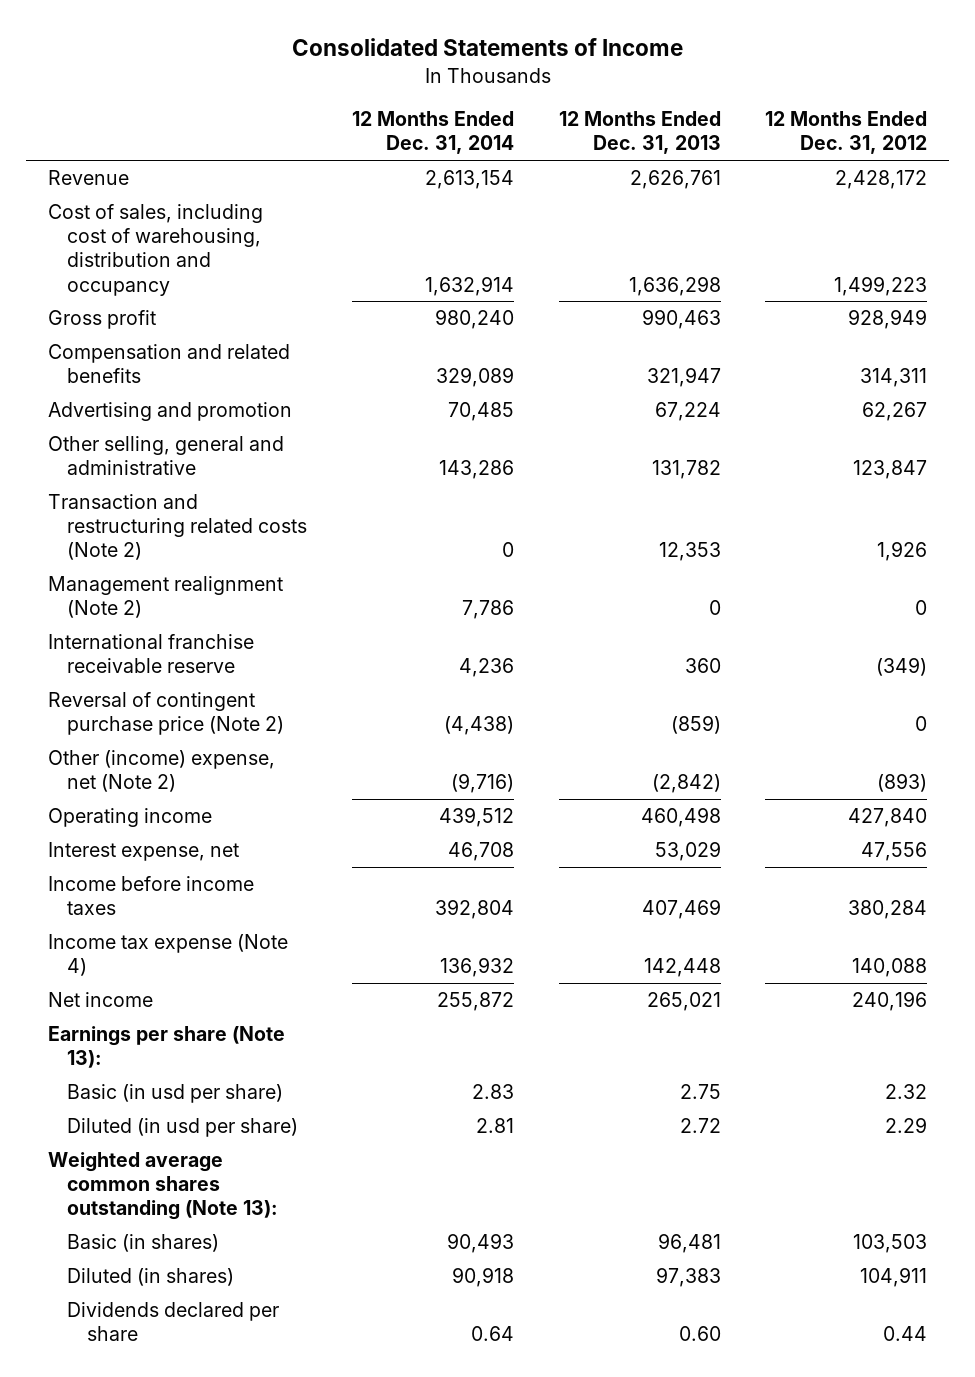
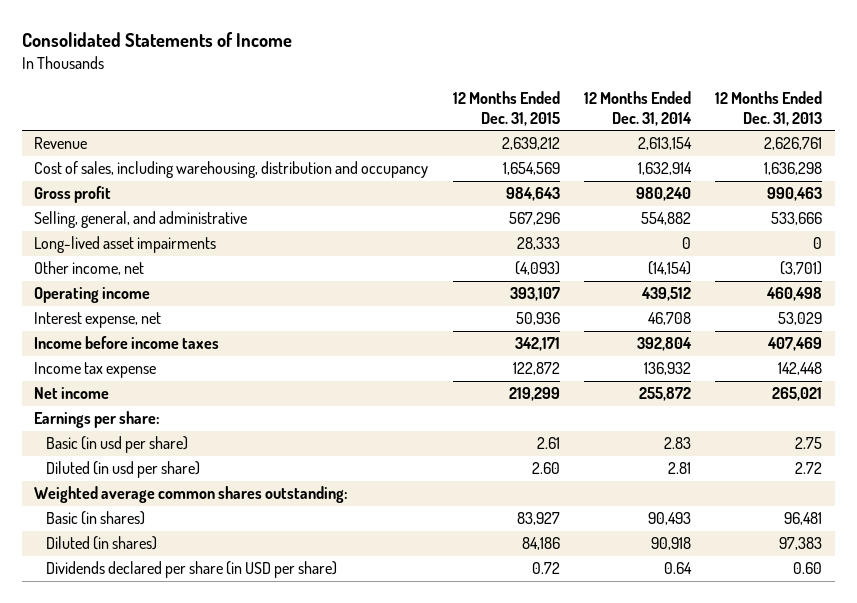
[765,111,928,155] 12 Months Ended Dec. 31, 2012 -> none
none -> [452,90,560,126] 12 Months Ended Dec. 31, 2015
[47,203,263,296] Cost of sales, including cost of warehousing, distribution and occupancy -> [34,161,429,179] Cost of sales, including warehousing, distribution and occupancy
[47,343,290,384] Compensation and related benefits -> none
[47,401,292,421] Advertising and promotion -> none
[47,493,308,561] Transaction and restructuring related costs (Note 2) -> none
[47,575,283,619] Management realignment (Note 2) -> none
[47,633,254,674] International franchise receivable reserve -> none
[47,691,285,736] Reversal of contingent purchase price (Note 2) -> none
[47,435,284,476] Other selling, general and administrative -> [34,211,248,229] Selling, general, and administrative
[439,460,515,480] 143,286 -> [640,212,691,226] 554,882
[651,460,721,480] 131,782 -> [771,212,823,226] 533,666
none -> [34,236,217,254] Long-lived asset impairments
[47,749,275,793] Other (income) expense, net (Note 2) -> [34,261,145,276] Other income, net
[451,773,515,794] (9,716) -> [647,261,691,276] (14,154)
[651,774,721,794] (2,842) -> [780,261,823,276] (3,701)
[47,933,288,977] Income tax expense (Note 4) -> [34,362,157,379] Income tax expense
[47,1025,285,1069] Earnings per share (Note 13): -> [34,411,161,429] Earnings per share:
[47,1151,279,1221] Weighted average common shares outstanding (Note 13): -> [34,486,349,504] Weighted average common shares outstanding:
[67,1301,280,1342] Dividends declared per share -> [46,561,338,579] Dividends declared per share (in USD per share)

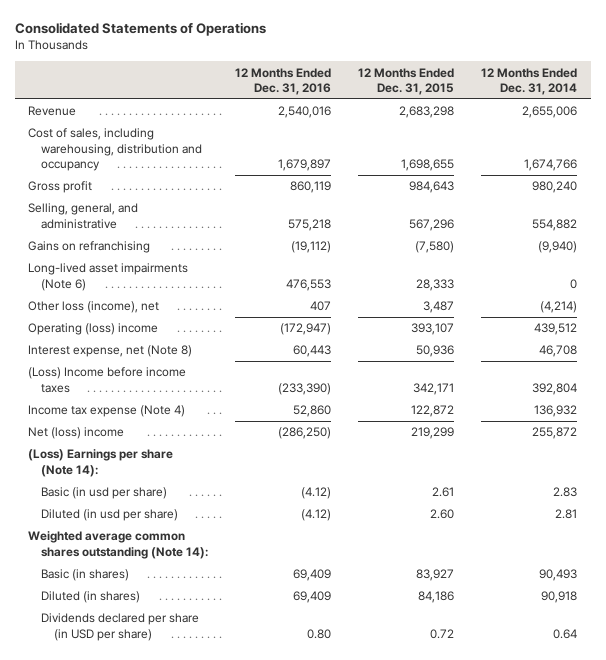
[21,32,292,48] Consolidated Statements of Income -> [14,22,266,37] Consolidated Statements of Operations
[715,90,823,126] 12 Months Ended Dec. 31, 2013 -> none
none -> [235,67,332,95] 12 Months Ended Dec. 31, 2016
[501,137,560,151] 2,639,212 -> [399,106,455,119] 2,683,298
[637,137,692,151] 2,613,154 -> [522,106,578,119] 2,655,006
[502,162,560,176] 1,654,569 -> [401,159,455,172] 1,698,655
[637,162,692,176] 1,632,914 -> [524,159,578,172] 1,674,766
none -> [28,241,151,254] Gains on refranchising
[34,236,217,254] Long-lived asset impairments -> [28,263,189,291] Long-lived asset impairments (Note 6)
[34,261,145,276] Other income, net -> [28,301,160,314] Other loss (income), net
[514,261,560,276] (4,093) -> [423,301,455,314] 3,487
[647,261,691,276] (14,154) -> [540,301,578,314] (4,214)
[34,287,151,304] Operating income -> [28,323,159,336] Operating (loss) income
[34,312,162,329] Interest expense, net -> [28,345,193,358] Interest expense, net (Note 8)
[34,336,220,350] Income before income taxes -> [28,367,187,393] (Loss) Income before income taxes
[34,362,157,379] Income tax expense -> [28,405,186,418] Income tax expense (Note 4)
[34,387,110,400] Net income -> [28,427,125,440] Net (loss) income
[34,411,161,429] Earnings per share: -> [28,449,174,477] (Loss) Earnings per share (Note 14):
[34,486,349,504] Weighted average common shares outstanding: -> [28,531,209,559] Weighted average common shares outstanding (Note 14):

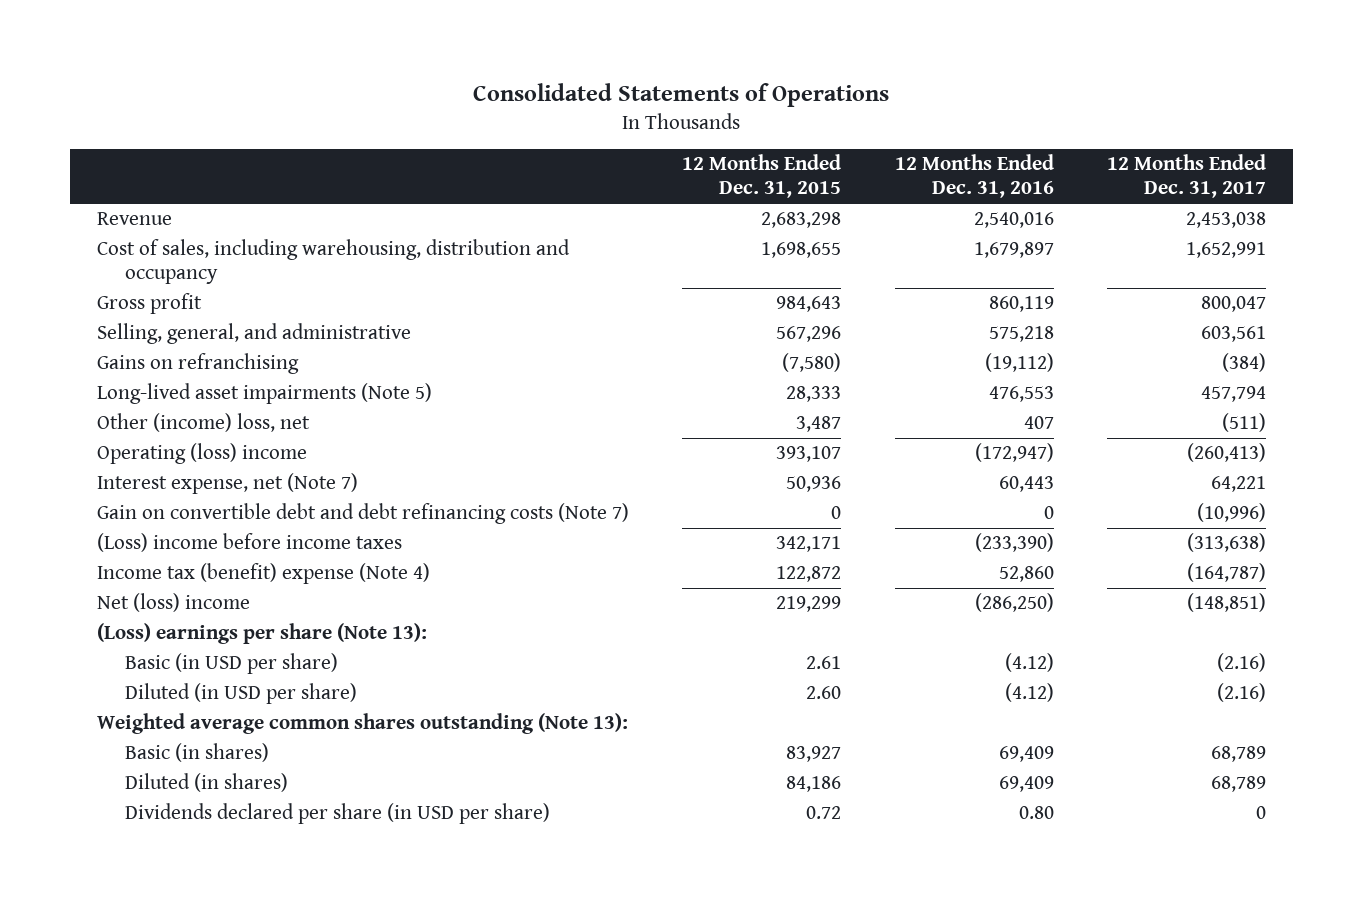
[481,67,578,95] 12 Months Ended Dec. 31, 2014 -> none
none -> [1107,154,1267,199] 12 Months Ended Dec. 31, 2017
[28,263,189,291] Long-lived asset impairments (Note 6) -> [96,383,432,405] Long-lived asset impairments (Note 5)
[28,301,160,314] Other loss (income), net -> [96,413,310,433] Other (income) loss, net
[28,345,193,358] Interest expense, net (Note 8) -> [96,473,358,495] Interest expense, net (Note 7)
none -> [96,503,629,525] Gain on convertible debt and debt refinancing costs (Note 7)
[28,367,187,393] (Loss) Income before income taxes -> [96,533,402,553] (Loss) income before income taxes
[28,405,186,418] Income tax expense (Note 4) -> [96,563,430,585] Income tax (benefit) expense (Note 4)
[28,449,174,477] (Loss) Earnings per share (Note 14): -> [96,623,427,645] (Loss) earnings per share (Note 13):
[41,487,168,500] Basic (in usd per share) -> [125,653,339,675] Basic (in USD per share)
[41,509,179,522] Diluted (in usd per share) -> [125,683,358,705] Diluted (in USD per share)
[28,531,209,559] Weighted average common shares outstanding (Note 14): -> [96,713,628,735] Weighted average common shares outstanding (Note 13):

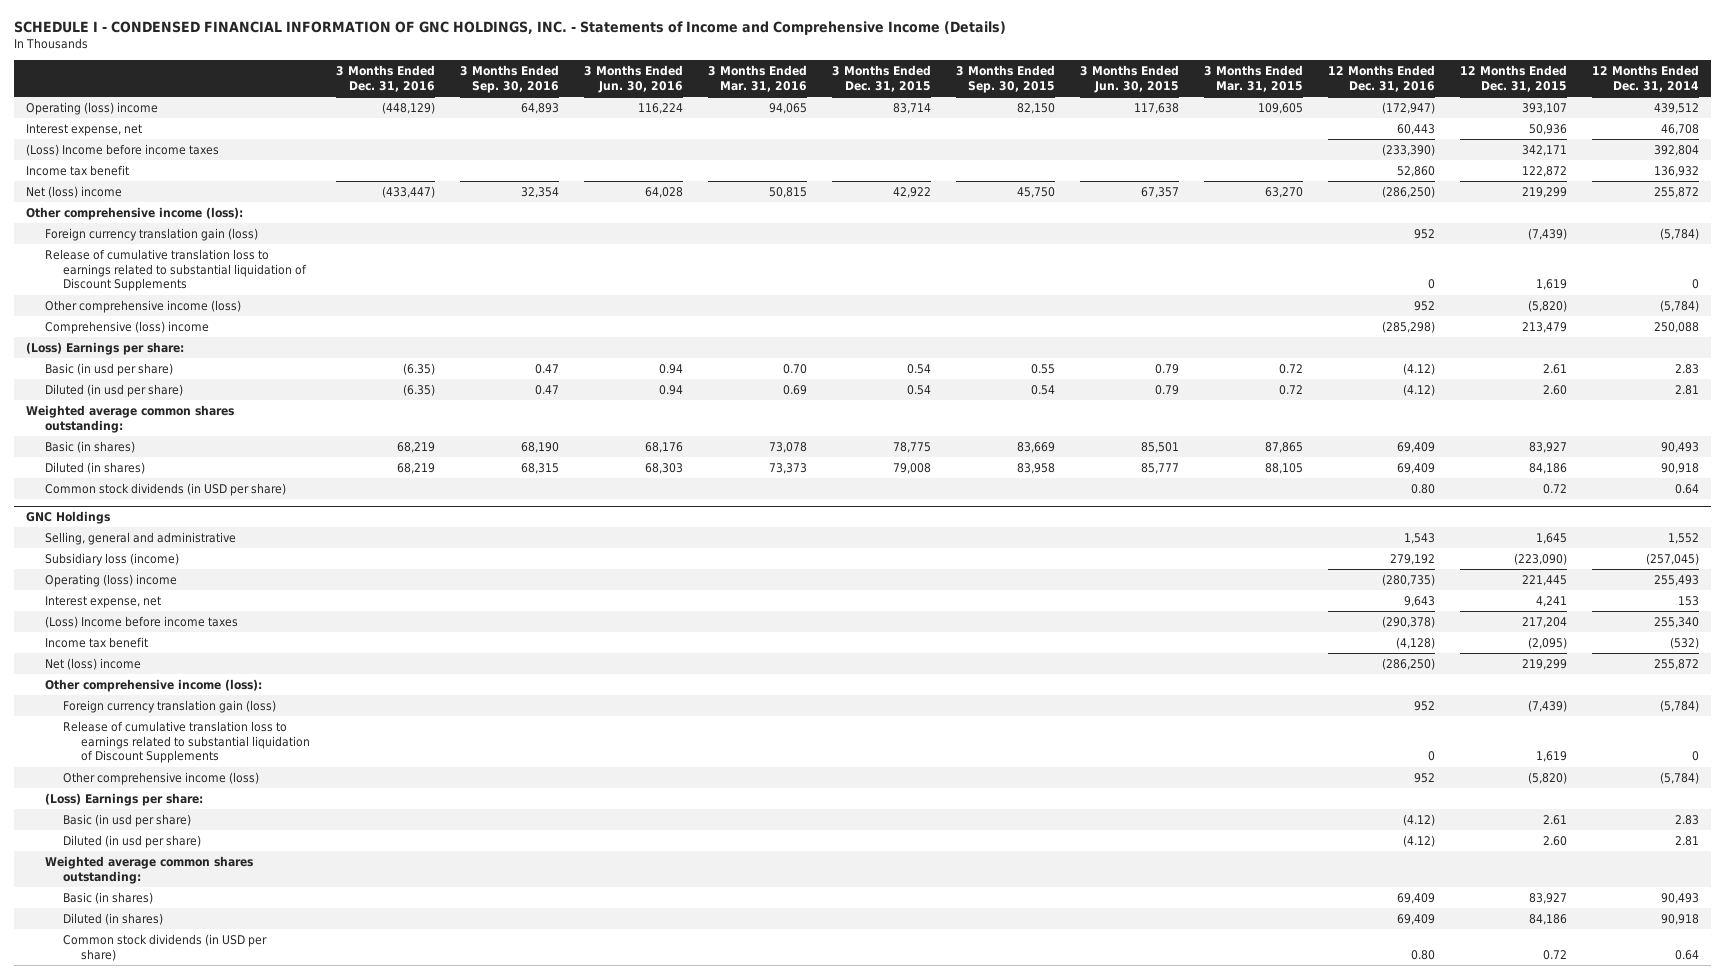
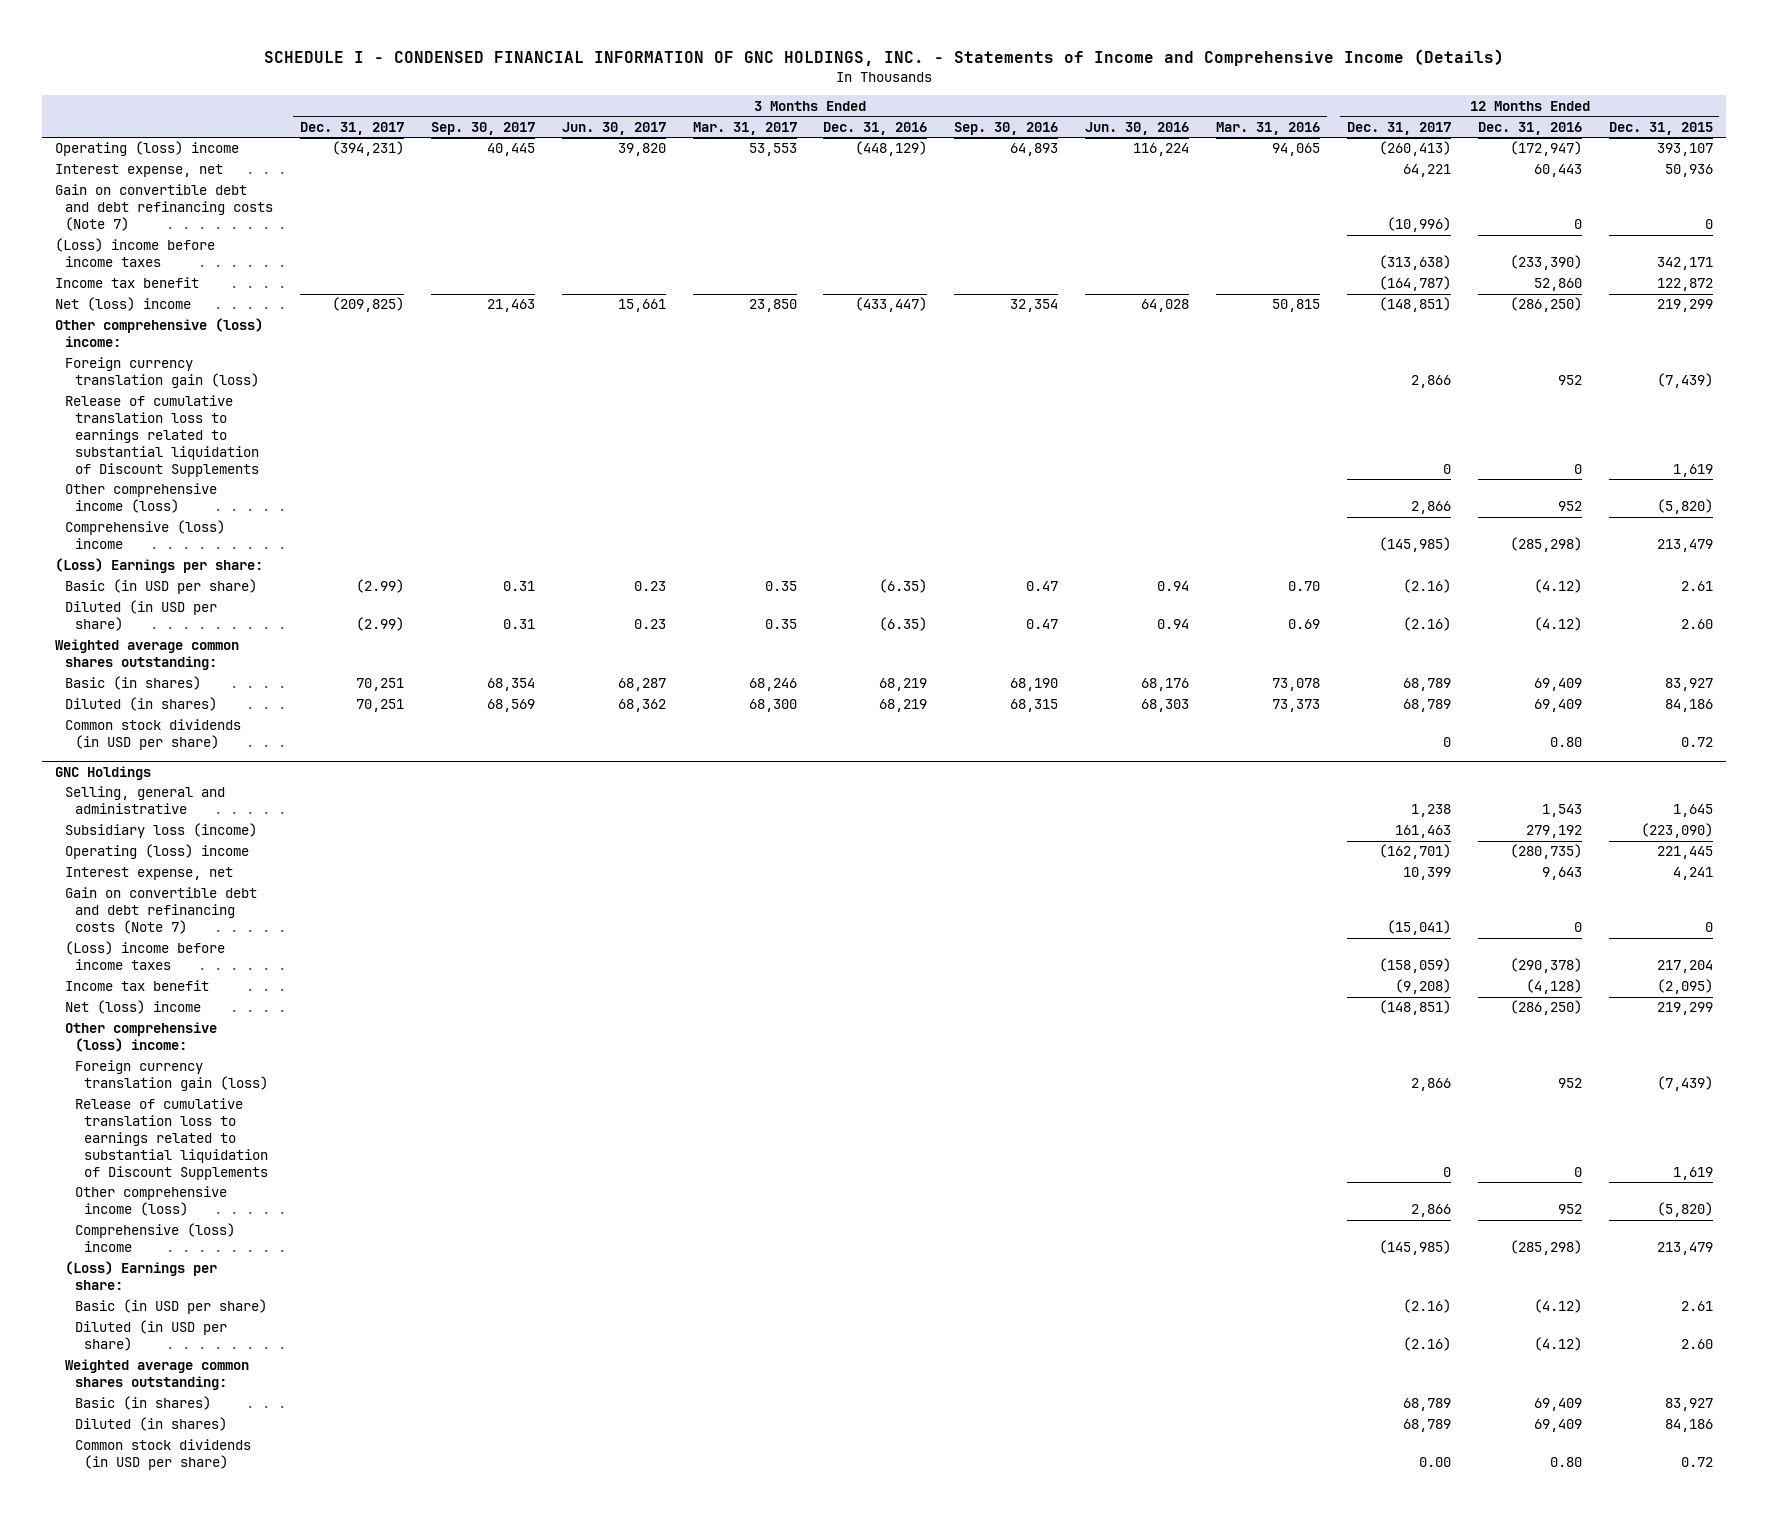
[831,65,931,92] 3 Months Ended Dec. 31, 2015 -> none
[955,65,1055,93] 3 Months Ended Sep. 30, 2015 -> none
[1079,65,1179,93] 3 Months Ended Jun. 30, 2015 -> none
[1203,65,1303,92] 3 Months Ended Mar. 31, 2015 -> none
[1591,65,1699,92] 12 Months Ended Dec. 31, 2014 -> none
none -> [299,121,404,135] Dec. 31, 2017
none -> [430,121,535,135] Sep. 30, 2017
none -> [561,121,666,135] Jun. 30, 2017
none -> [692,121,797,135] Mar. 31, 2017
none -> [1346,121,1451,135] Dec. 31, 2017
none -> [55,184,274,232] Gain on convertible debt and debt refinancing costs (Note 7)
[26,143,220,156] (Loss) Income before income taxes -> [55,238,216,268] (Loss) income before income taxes
[26,206,244,220] Other comprehensive income (loss): -> [55,318,264,348] Other comprehensive (loss) income:
[44,362,173,376] Basic (in usd per share) -> [65,579,258,595] Basic (in USD per share)
[44,383,183,397] Diluted (in usd per share) -> [65,600,218,632] Diluted (in USD per share)
none -> [65,887,258,935] Gain on convertible debt and debt refinancing costs (Note 7)
[44,615,238,628] (Loss) Income before income taxes -> [65,941,226,971] (Loss) income before income taxes
[44,678,262,692] Other comprehensive income (loss): -> [65,1022,218,1053] Other comprehensive (loss) income:
none -> [74,1223,235,1253] Comprehensive (loss) income
[63,813,192,827] Basic (in usd per share) -> [74,1299,267,1315] Basic (in USD per share)
[63,834,202,848] Diluted (in usd per share) -> [74,1320,227,1352] Diluted (in USD per share)

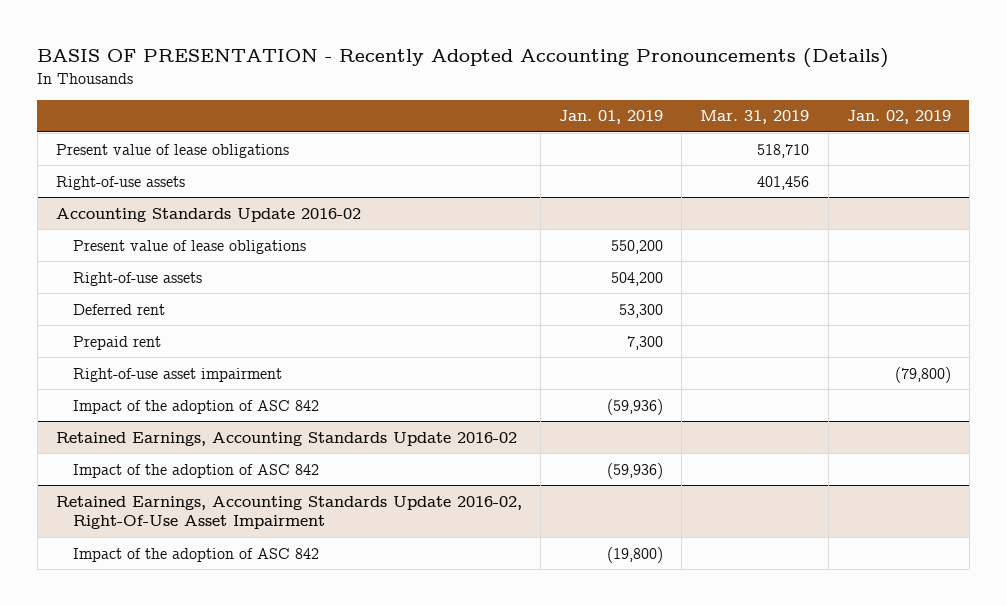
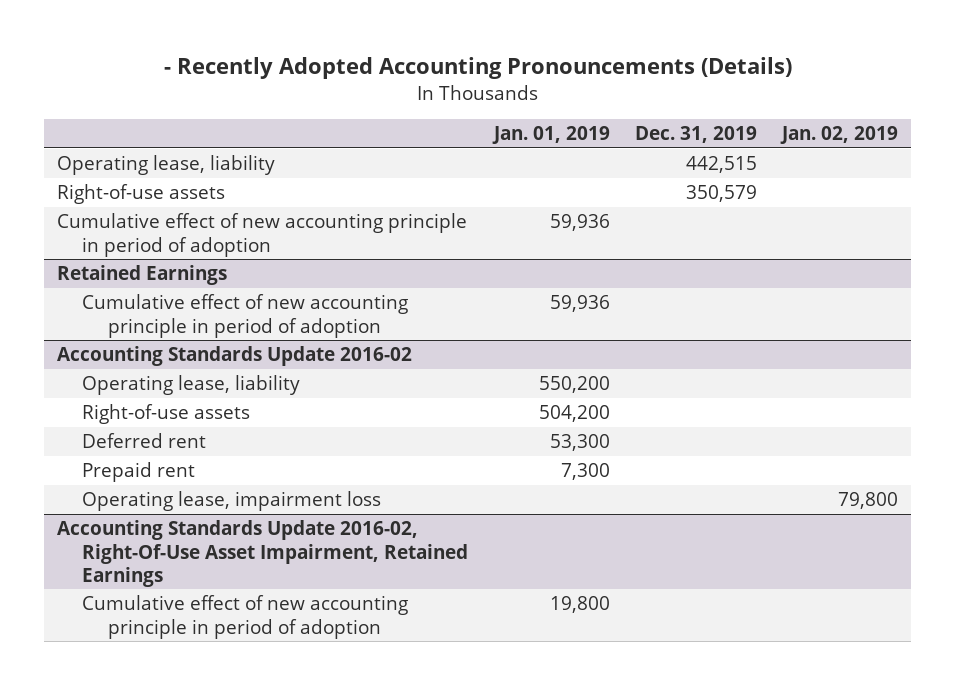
[37,47,890,68] BASIS OF PRESENTATION - Recently Adopted Accounting Pronouncements (Details) -> [163,57,792,80] - Recently Adopted Accounting Pronouncements (Details)
[700,110,810,125] Mar. 31, 2019 -> none
none -> [634,126,757,144] Dec. 31, 2019
[55,143,289,158] Present value of lease obligations -> [57,155,276,176] Operating lease, liability
none -> [57,213,468,257] Cumulative effect of new accounting principle in period of adoption
none -> [57,265,228,286] Retained Earnings
none -> [82,294,409,338] Cumulative effect of new accounting principle in period of adoption
[72,239,306,254] Present value of lease obligations -> [82,375,301,396] Operating lease, liability
[72,367,282,382] Right-of-use asset impairment -> none
[72,399,319,414] Impact of the adoption of ASC 842 -> none
[55,431,517,446] Retained Earnings, Accounting Standards Update 2016-02 -> none
[72,463,319,478] Impact of the adoption of ASC 842 -> none
[72,547,319,562] Impact of the adoption of ASC 842 -> none
none -> [82,491,382,512] Operating lease, impairment loss
[55,495,522,530] Retained Earnings, Accounting Standards Update 2016-02, Right-Of-Use Asset Impairment -> [57,520,469,587] Accounting Standards Update 2016-02, Right-Of-Use Asset Impairment, Retained Earnings
none -> [82,595,409,639] Cumulative effect of new accounting principle in period of adoption

